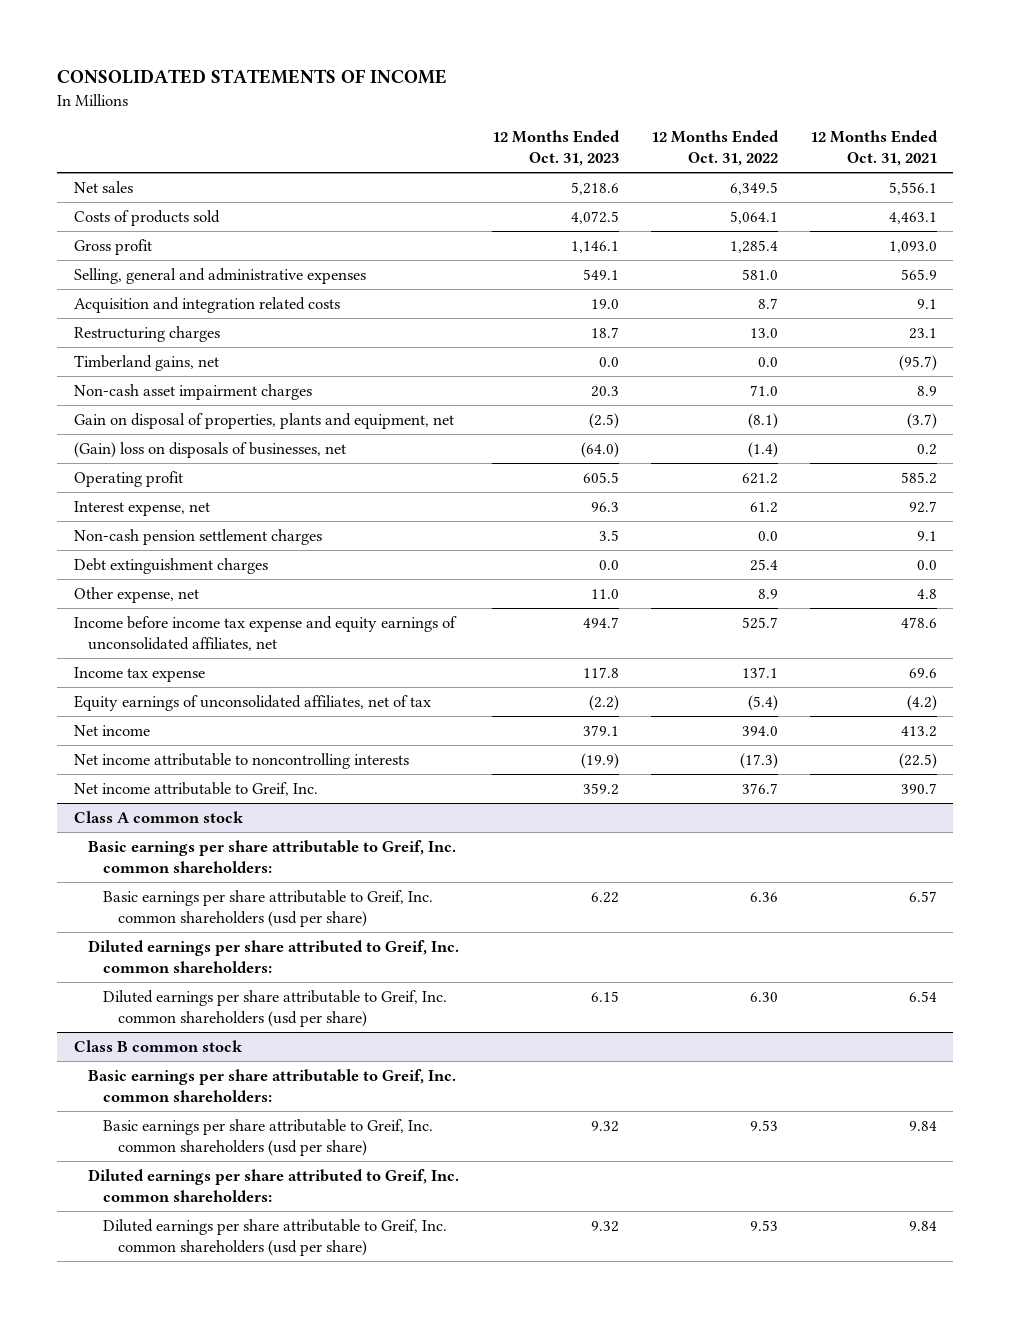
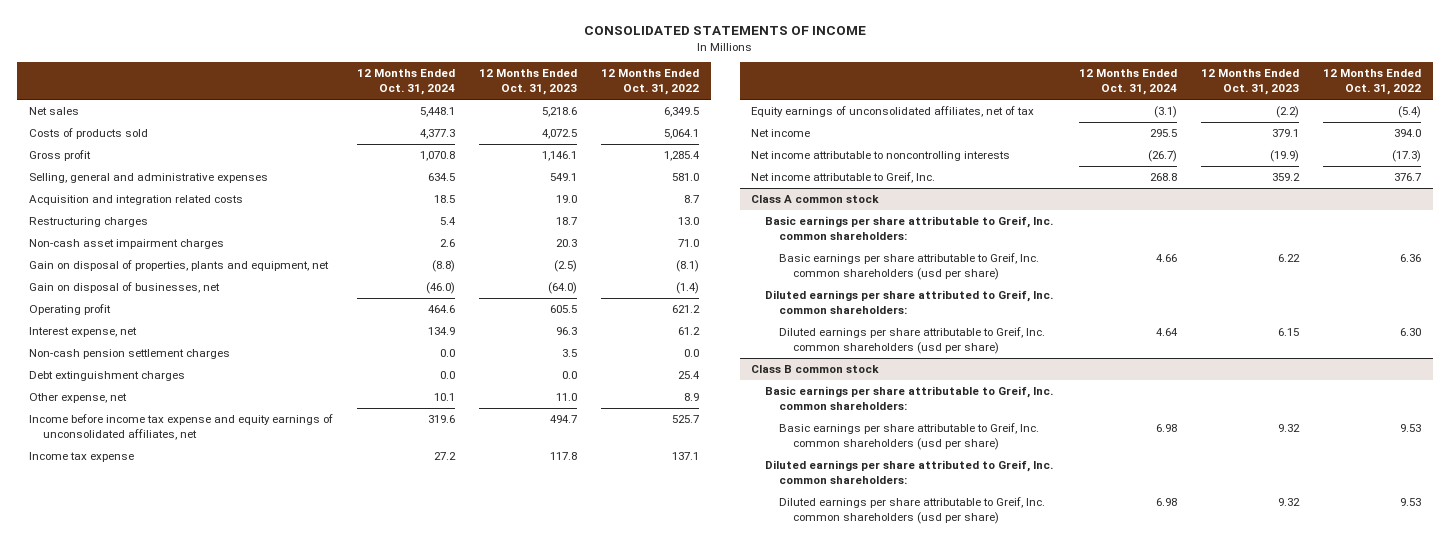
[809,130,938,166] 12 Months Ended Oct. 31, 2021 -> none
none -> [356,69,455,96] 12 Months Ended Oct. 31, 2024
[73,355,219,372] Timberland gains, net -> none
[73,442,346,459] (Gain) loss on disposals of businesses, net -> [29,282,221,294] Gain on disposal of businesses, net

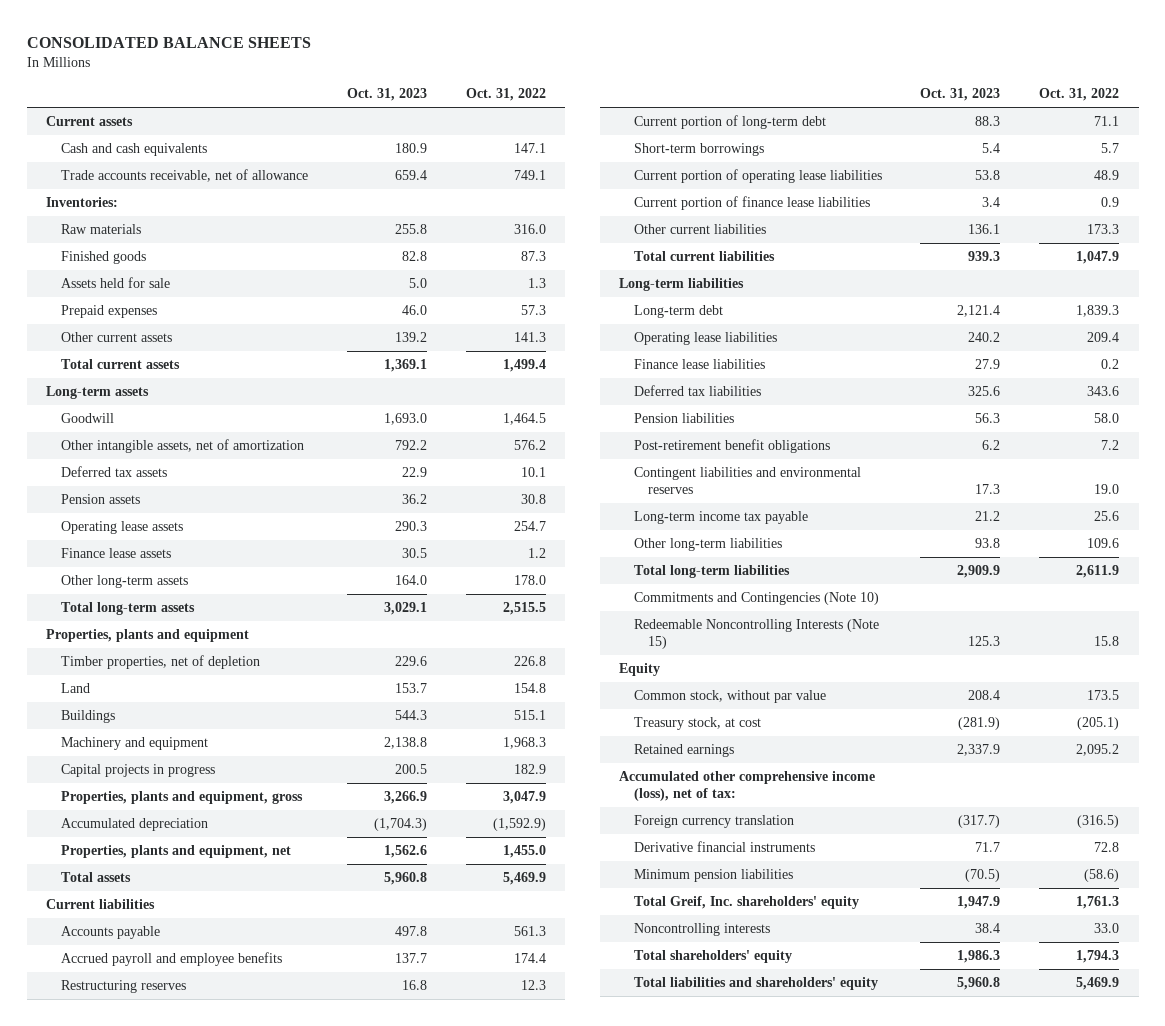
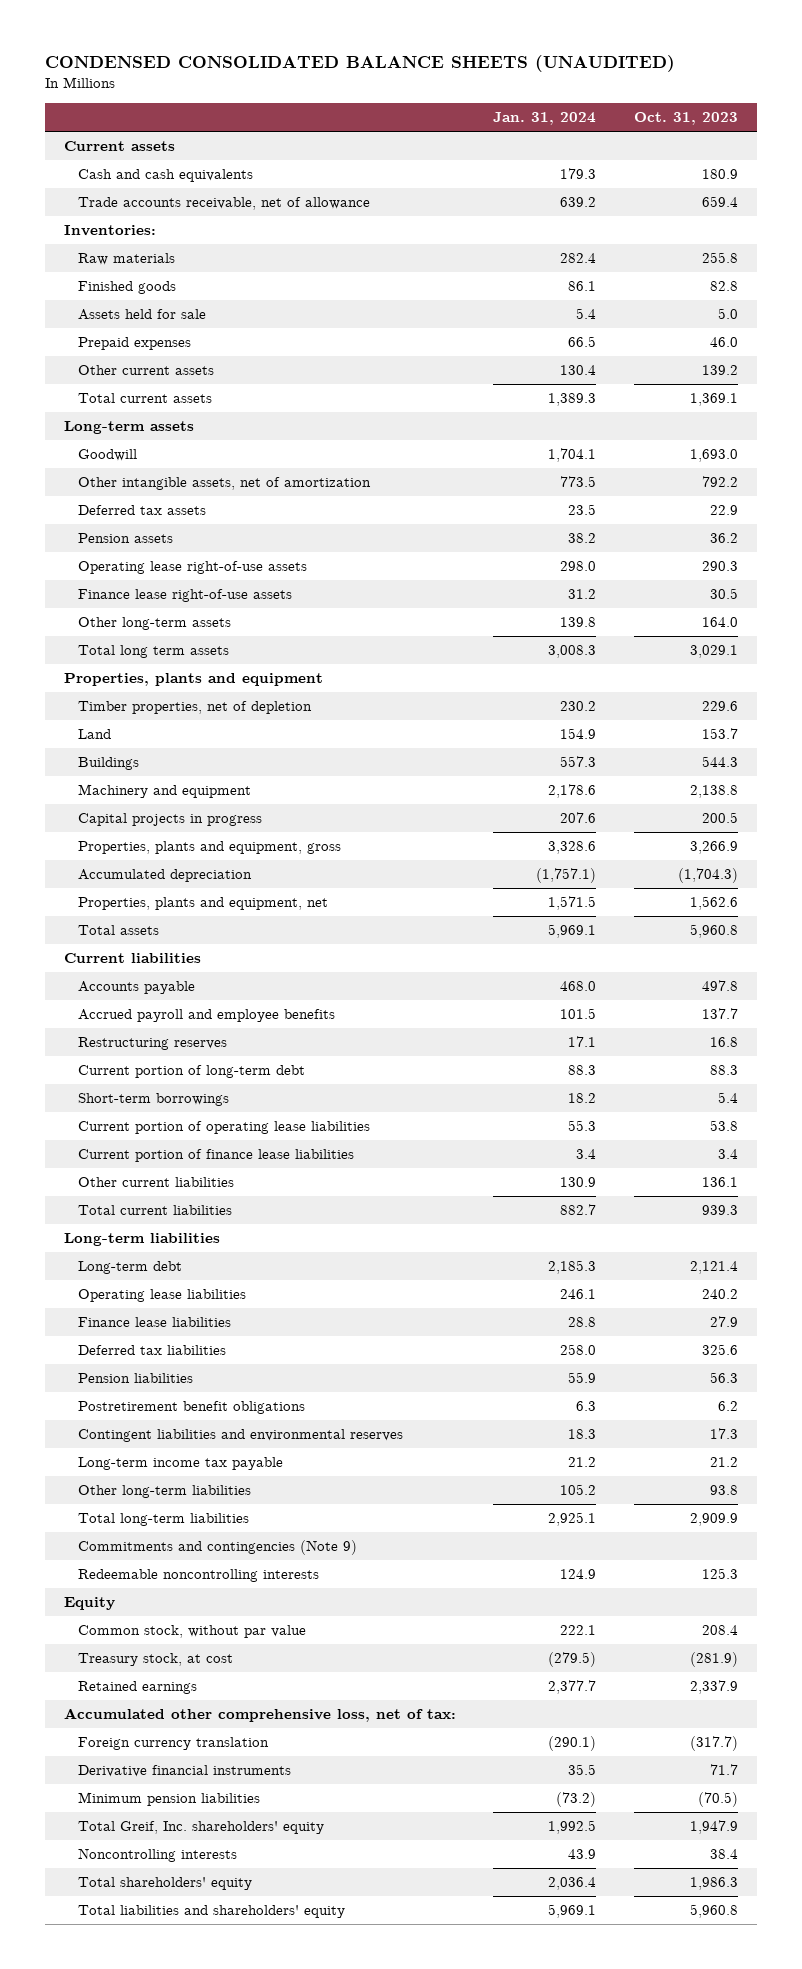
[26,36,311,48] CONSOLIDATED BALANCE SHEETS -> [45,55,676,73] CONDENSED CONSOLIDATED BALANCE SHEETS (UNAUDITED)
[465,88,546,102] Oct. 31, 2022 -> none
none -> [493,112,597,126] Jan. 31, 2024
[60,521,183,535] Operating lease assets -> [77,561,307,575] Operating lease right-of-use assets
[60,548,171,559] Finance lease assets -> [77,589,292,603] Finance lease right-of-use assets
[60,602,195,616] Total long-term assets -> [77,645,229,659] Total long term assets
[633,439,830,454] Post-retirement benefit obligations -> [77,1401,305,1415] Postretirement benefit obligations
[633,592,879,606] Commitments and Contingencies (Note 10) -> [77,1540,357,1556] Commitments and contingencies (Note 9)
[633,619,879,650] Redeemable Noncontrolling Interests (Note 15) -> [77,1569,319,1583] Redeemable noncontrolling interests
[619,771,876,802] Accumulated other comprehensive income (loss), net of tax: -> [64,1708,457,1723] Accumulated other comprehensive loss, net of tax:

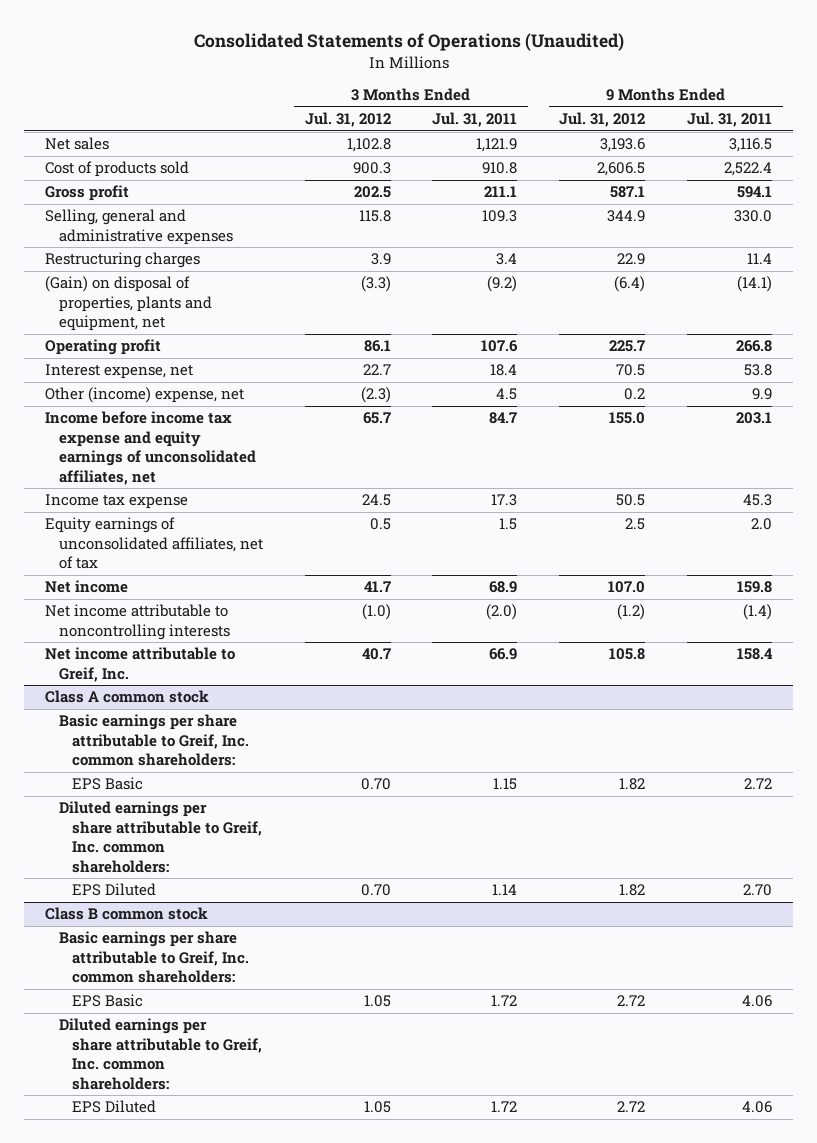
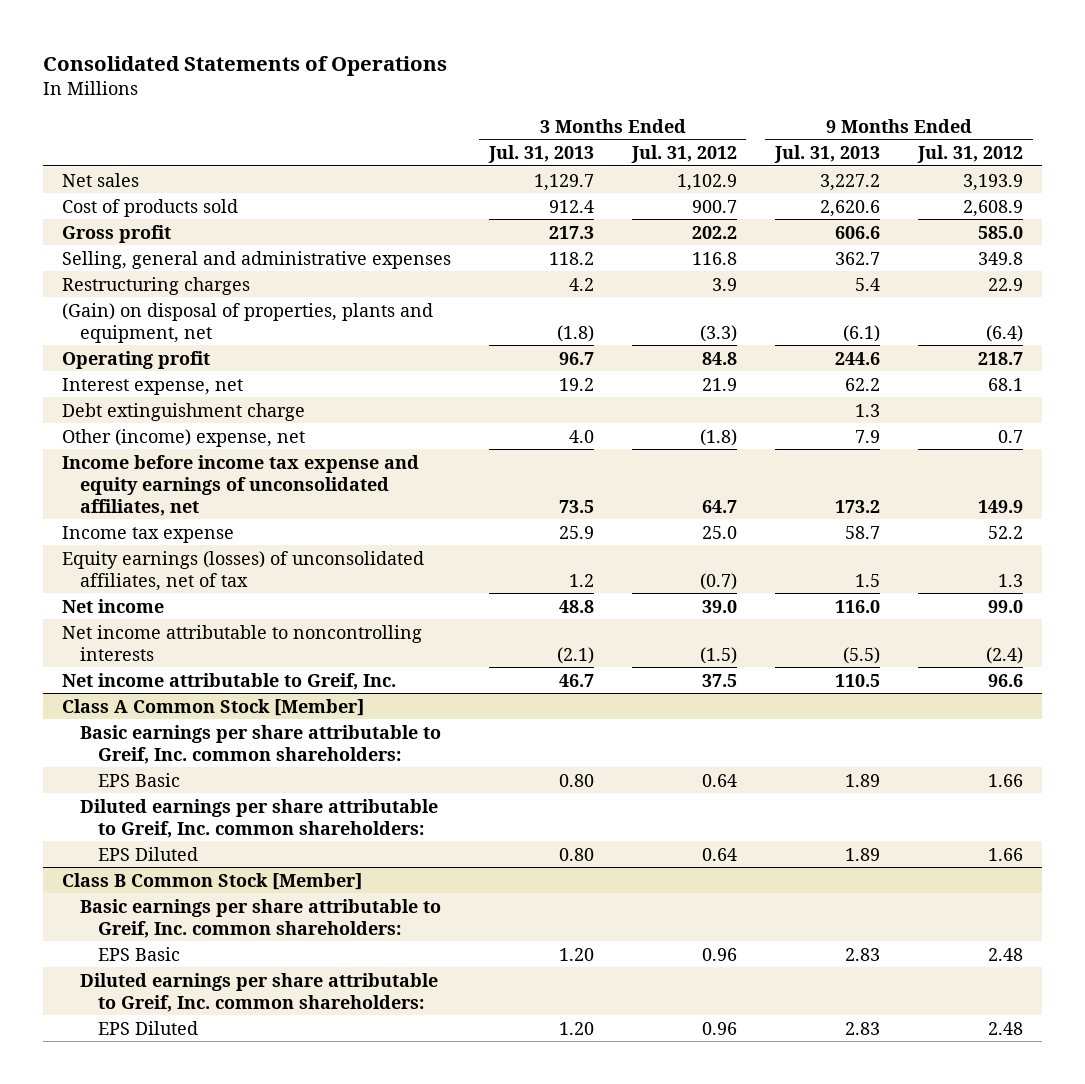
[193,33,624,52] Consolidated Statements of Operations (Unaudited) -> [42,55,447,76] Consolidated Statements of Operations
[432,112,518,128] Jul. 31, 2011 -> none
[687,112,773,128] Jul. 31, 2011 -> none
none -> [487,144,594,163] Jul. 31, 2013
none -> [773,144,880,163] Jul. 31, 2013
[346,138,391,153] 1,102.8 -> [676,173,737,191] 1,102.9
[600,138,646,153] 3,193.6 -> [963,173,1024,191] 3,193.9
[352,162,391,175] 900.3 -> [691,199,737,213] 900.7
[597,162,646,177] 2,606.5 -> [963,199,1024,217] 2,608.9
[353,186,391,199] 202.5 -> [691,225,737,239] 202.2
[610,186,646,199] 587.1 -> [978,225,1024,239] 585.0
[358,210,391,223] 115.8 -> [691,251,737,265] 116.8
[607,210,646,223] 344.9 -> [978,251,1024,265] 349.8
[363,340,391,353] 86.1 -> [701,351,737,365] 84.8
[609,340,646,353] 225.7 -> [978,351,1024,365] 218.7
[362,364,391,376] 22.7 -> [701,377,737,391] 21.9
[616,364,646,377] 70.5 -> [988,377,1024,391] 68.1
none -> [61,402,305,421] Debt extinguishment charge
[360,387,391,404] (2.3) -> [699,428,737,446] (1.8)
[624,388,646,401] 0.2 -> [998,429,1024,443] 0.7
[362,412,391,425] 65.7 -> [701,499,737,513] 64.7
[609,412,646,425] 155.0 -> [978,499,1024,513] 149.9
[361,494,391,507] 24.5 -> [701,525,737,539] 25.0
[616,494,646,507] 50.5 -> [988,525,1024,539] 52.2
[44,517,263,570] Equity earnings of unconsolidated affiliates, net of tax -> [61,550,424,591] Equity earnings (losses) of unconsolidated affiliates, net of tax
[369,518,391,531] 0.5 -> [699,572,737,590] (0.7)
[625,518,646,531] 2.5 -> [998,573,1024,587] 1.3
[363,581,391,593] 41.7 -> [701,599,737,613] 39.0
[608,581,646,594] 107.0 -> [988,599,1024,613] 99.0
[361,604,391,621] (1.0) -> [699,646,737,664] (1.5)
[617,604,646,621] (1.2) -> [986,646,1024,664] (2.4)
[361,648,391,661] 40.7 -> [701,673,737,687] 37.5
[609,648,646,661] 105.8 -> [988,673,1024,687] 96.6
[44,690,209,704] Class A common stock -> [61,698,364,716] Class A Common Stock [Member]
[360,778,391,791] 0.70 -> [701,773,737,787] 0.64
[619,778,646,791] 1.82 -> [988,773,1024,787] 1.66
[360,884,391,897] 0.70 -> [701,847,737,861] 0.64
[619,884,646,897] 1.82 -> [988,847,1024,861] 1.66
[44,907,208,921] Class B common stock -> [61,872,362,890] Class B Common Stock [Member]
[363,995,391,1008] 1.05 -> [701,947,737,961] 0.96
[617,995,646,1007] 2.72 -> [988,947,1024,961] 2.48
[363,1101,391,1114] 1.05 -> [701,1021,737,1035] 0.96
[617,1101,646,1113] 2.72 -> [988,1021,1024,1035] 2.48

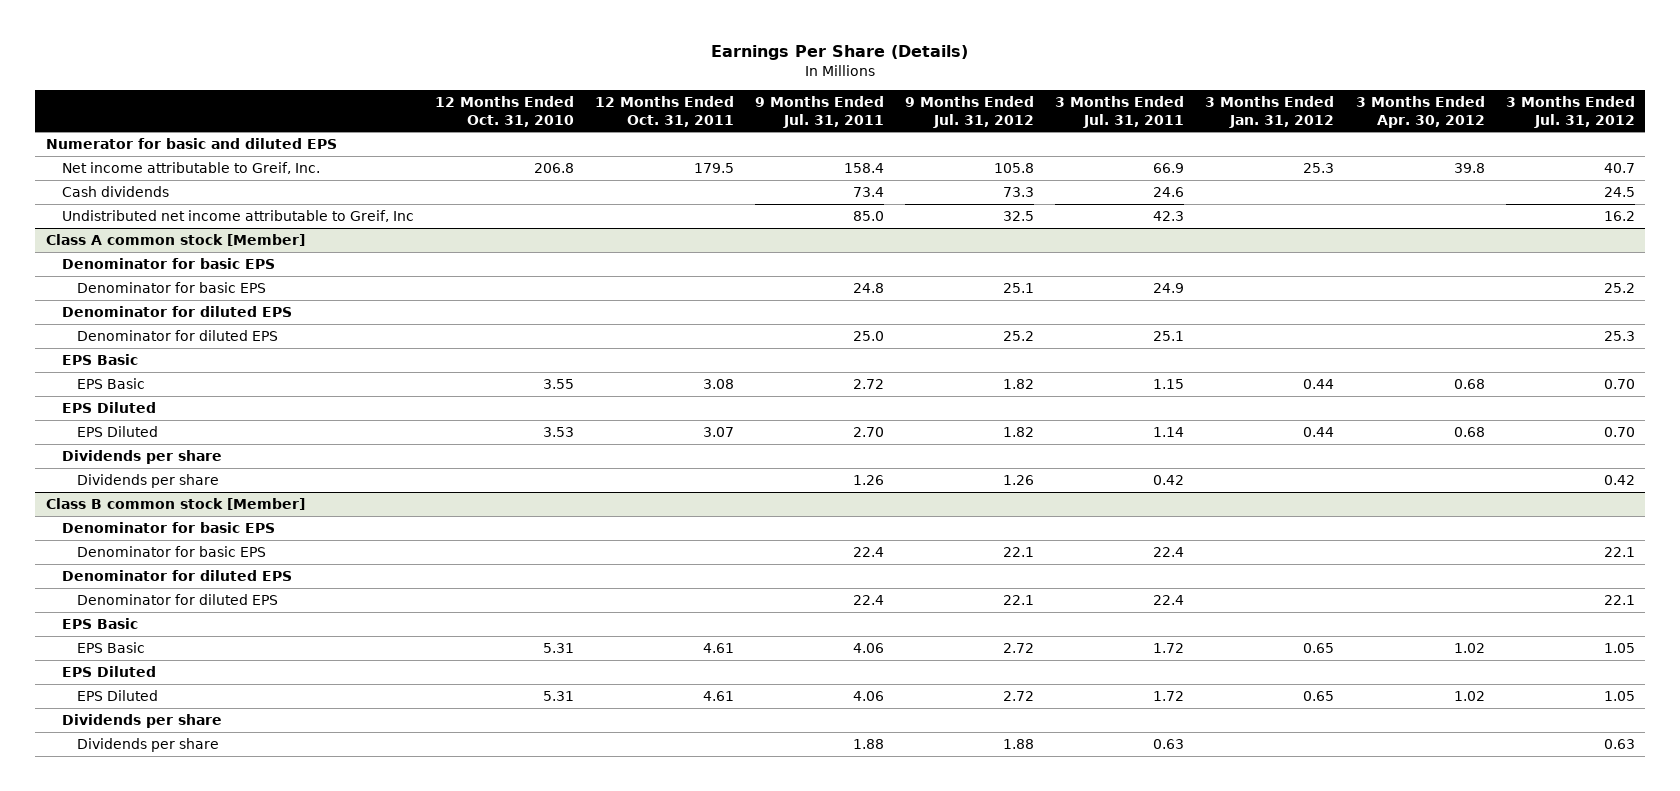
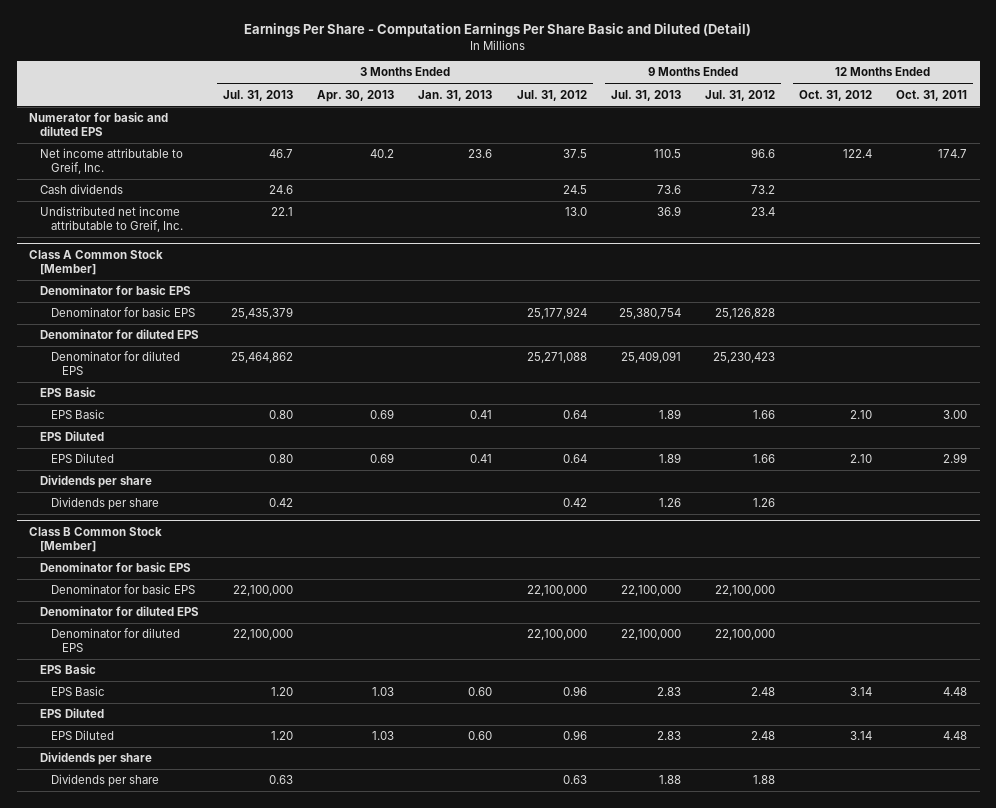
[711,44,969,60] Earnings Per Share (Details) -> [244,23,752,38] Earnings Per Share - Computation Earnings Per Share Basic and Diluted (Detail)
[434,96,574,127] 12 Months Ended Oct. 31, 2010 -> none
[754,96,884,128] 9 Months Ended Jul. 31, 2011 -> none
[1055,96,1185,128] 3 Months Ended Jul. 31, 2011 -> none
[1205,96,1335,128] 3 Months Ended Jan. 31, 2012 -> none
[1355,96,1485,128] 3 Months Ended Apr. 30, 2012 -> none
none -> [222,89,293,101] Jul. 31, 2013
none -> [317,89,395,102] Apr. 30, 2013
none -> [418,89,493,101] Jan. 31, 2013
none -> [610,89,681,101] Jul. 31, 2013
none -> [799,89,873,101] Oct. 31, 2012
[693,162,734,173] 179.5 -> [938,149,968,159] 174.7
[994,162,1035,173] 105.8 -> [751,148,776,159] 96.6
[1603,162,1635,173] 40.7 -> [562,149,587,159] 37.5
[1003,186,1035,197] 73.3 -> [751,185,776,195] 73.2
[61,209,414,222] Undistributed net income attributable to Greif, Inc -> [39,206,183,233] Undistributed net income attributable to Greif, Inc.
[1003,210,1035,221] 32.5 -> [751,207,776,217] 23.4
[1603,210,1635,221] 16.2 -> [564,207,587,217] 13.0
[45,233,305,246] Class A common stock [Member] -> [28,250,163,275] Class A Common Stock [Member]
[1003,282,1035,293] 25.1 -> [715,308,776,320] 25,126,828
[1603,282,1635,293] 25.2 -> [526,307,587,320] 25,177,924
[1003,330,1035,341] 25.2 -> [713,352,776,364] 25,230,423
[1603,330,1635,341] 25.3 -> [526,352,587,364] 25,271,088
[702,378,734,389] 3.08 -> [943,410,968,420] 3.00
[1003,378,1035,389] 1.82 -> [753,410,776,420] 1.66
[1603,378,1635,389] 0.70 -> [562,410,587,420] 0.64
[702,426,734,437] 3.07 -> [943,453,968,464] 2.99
[1003,426,1035,437] 1.82 -> [753,454,776,464] 1.66
[1603,426,1635,437] 0.70 -> [562,454,587,464] 0.64
[45,497,305,510] Class B common stock [Member] -> [28,527,162,552] Class B Common Stock [Member]
[1003,546,1035,557] 22.1 -> [715,585,776,597] 22,100,000
[1603,546,1635,557] 22.1 -> [526,585,587,597] 22,100,000
[1003,594,1035,605] 22.1 -> [715,629,776,641] 22,100,000
[1603,594,1635,605] 22.1 -> [526,629,587,641] 22,100,000
[702,642,734,653] 4.61 -> [943,687,968,697] 4.48
[1003,642,1035,653] 2.72 -> [751,687,776,697] 2.48
[1603,642,1635,653] 1.05 -> [562,686,587,697] 0.96
[702,690,734,701] 4.61 -> [943,731,968,741] 4.48
[1003,690,1035,701] 2.72 -> [751,731,776,741] 2.48
[1603,690,1635,701] 1.05 -> [562,730,587,741] 0.96

